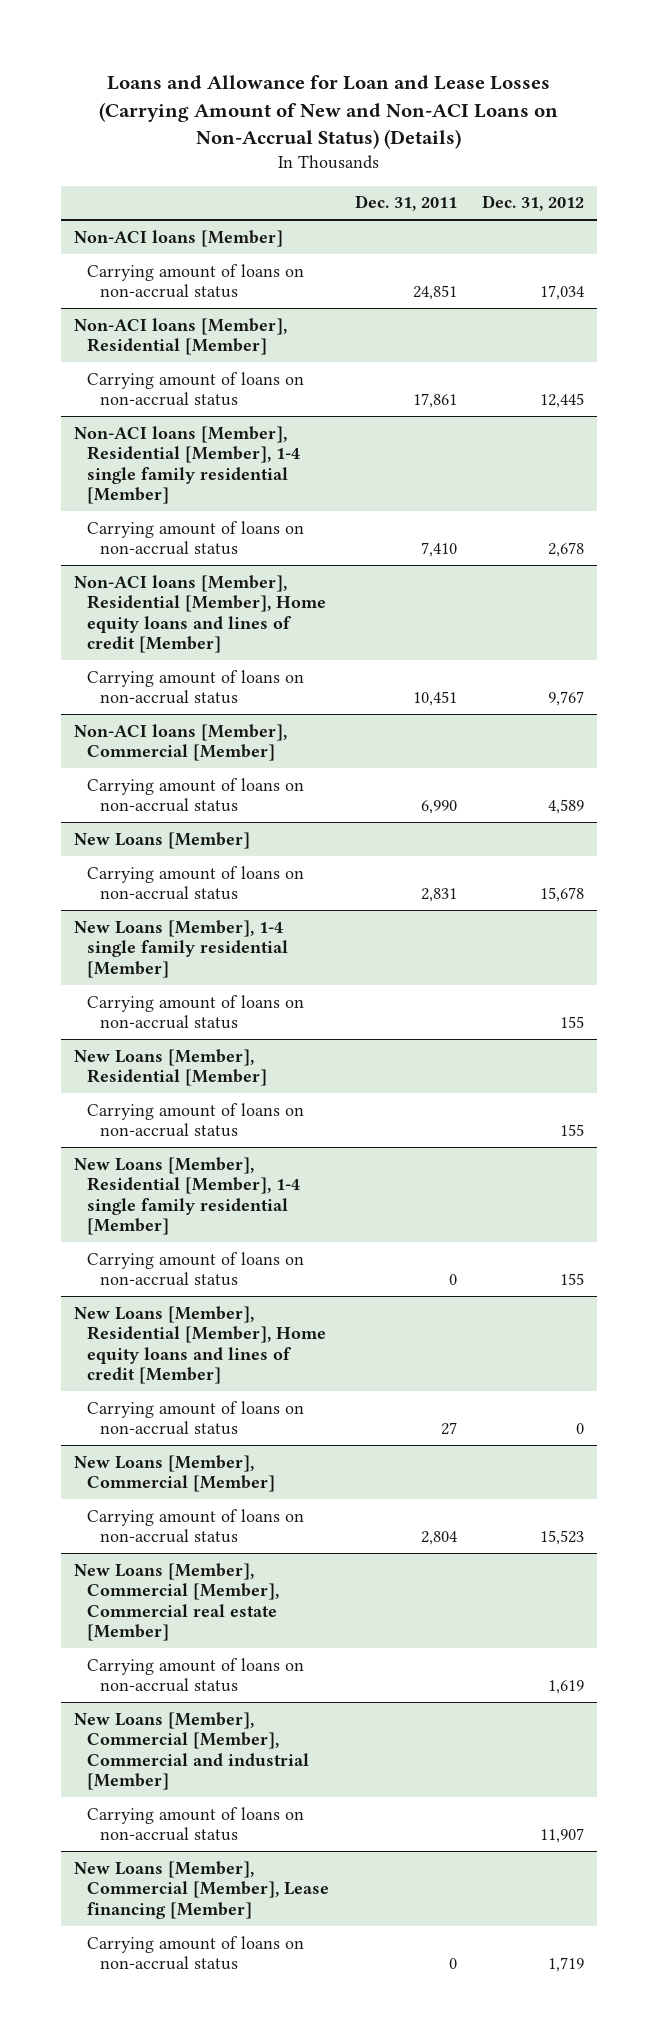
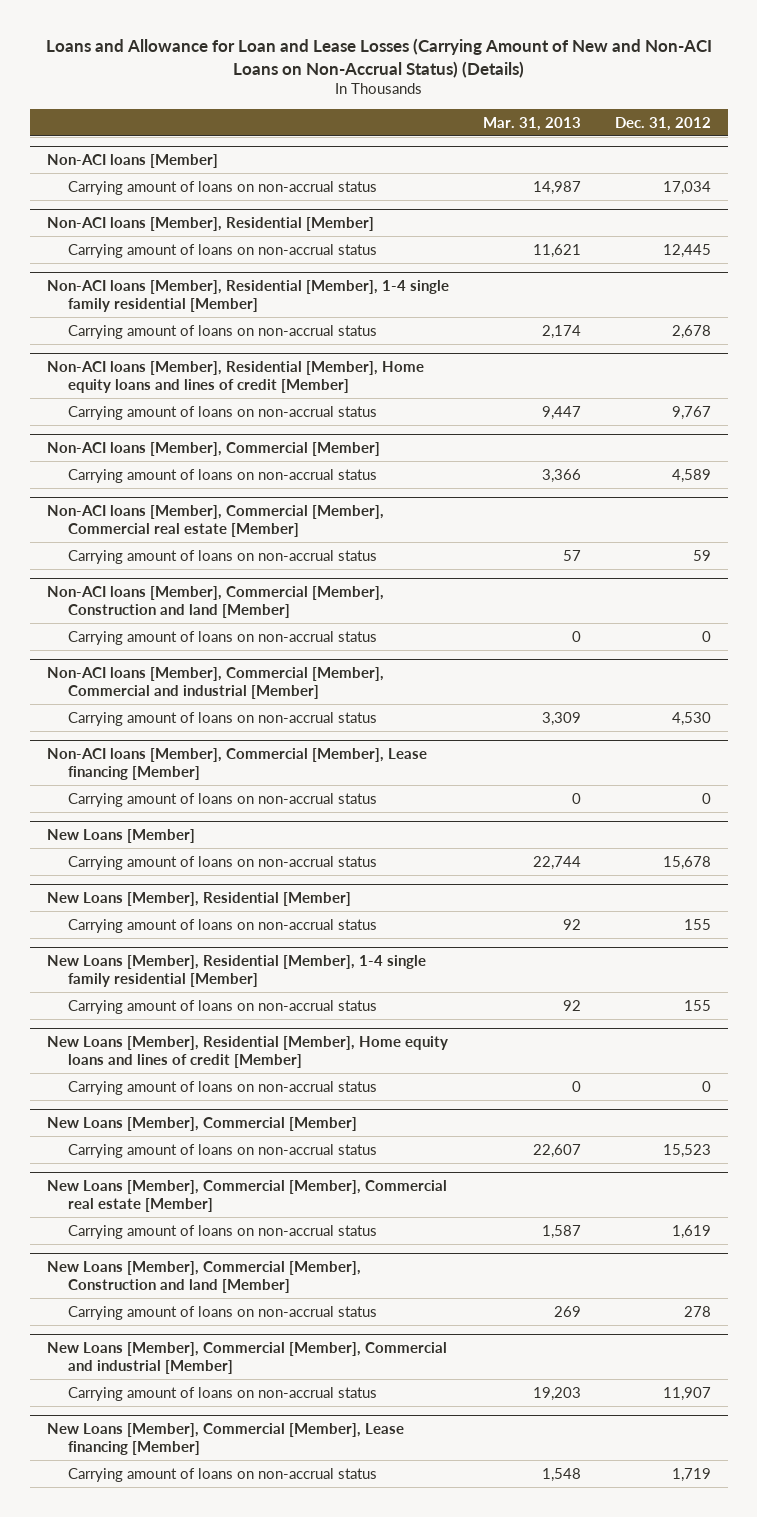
[354,195,457,212] Dec. 31, 2011 -> none
none -> [482,116,581,131] Mar. 31, 2013
none -> [46,504,384,538] Non-ACI loans [Member], Commercial [Member], Commercial real estate [Member]
none -> [67,549,377,564] Carrying amount of loans on non-accrual status
none -> [46,585,384,619] Non-ACI loans [Member], Commercial [Member], Construction and land [Member]
none -> [67,630,377,645] Carrying amount of loans on non-accrual status
none -> [46,666,384,700] Non-ACI loans [Member], Commercial [Member], Commercial and industrial [Member]
none -> [67,711,377,726] Carrying amount of loans on non-accrual status
none -> [46,747,427,781] Non-ACI loans [Member], Commercial [Member], Lease financing [Member]
none -> [67,792,377,807] Carrying amount of loans on non-accrual status
[74,919,289,978] New Loans [Member], 1-4 single family residential [Member] -> none
[87,994,305,1030] Carrying amount of loans on non-accrual status -> none
none -> [46,1260,361,1294] New Loans [Member], Commercial [Member], Construction and land [Member]
none -> [67,1305,377,1320] Carrying amount of loans on non-accrual status

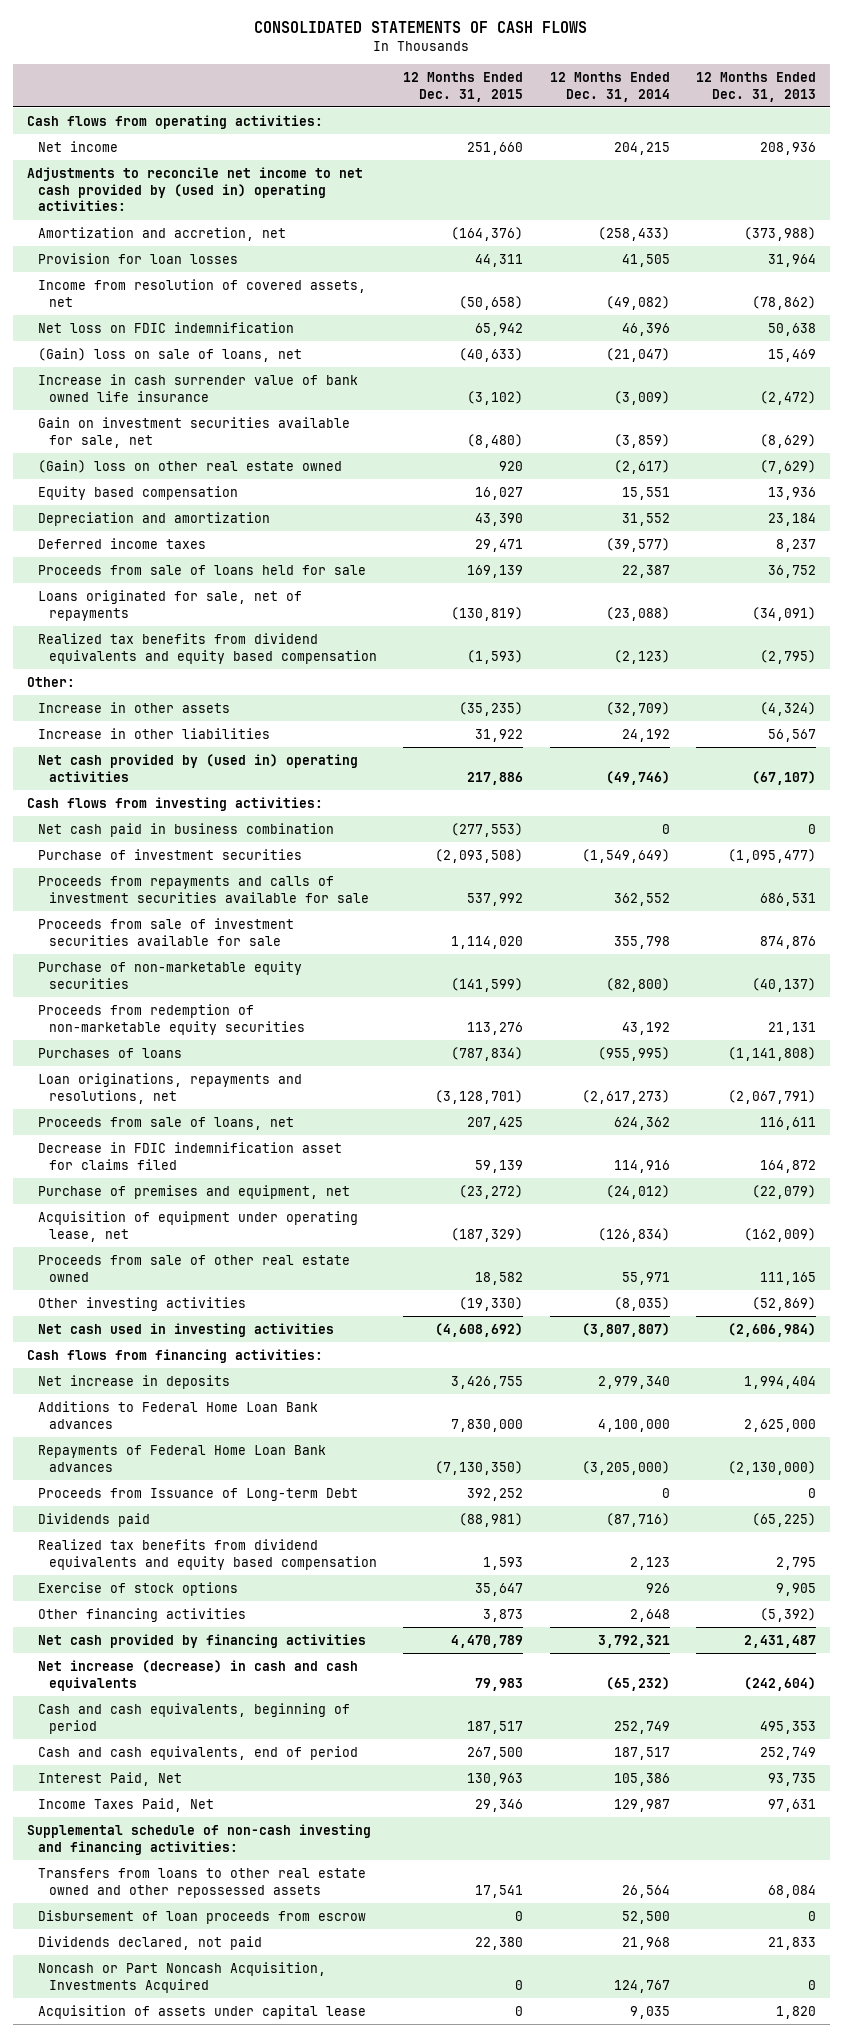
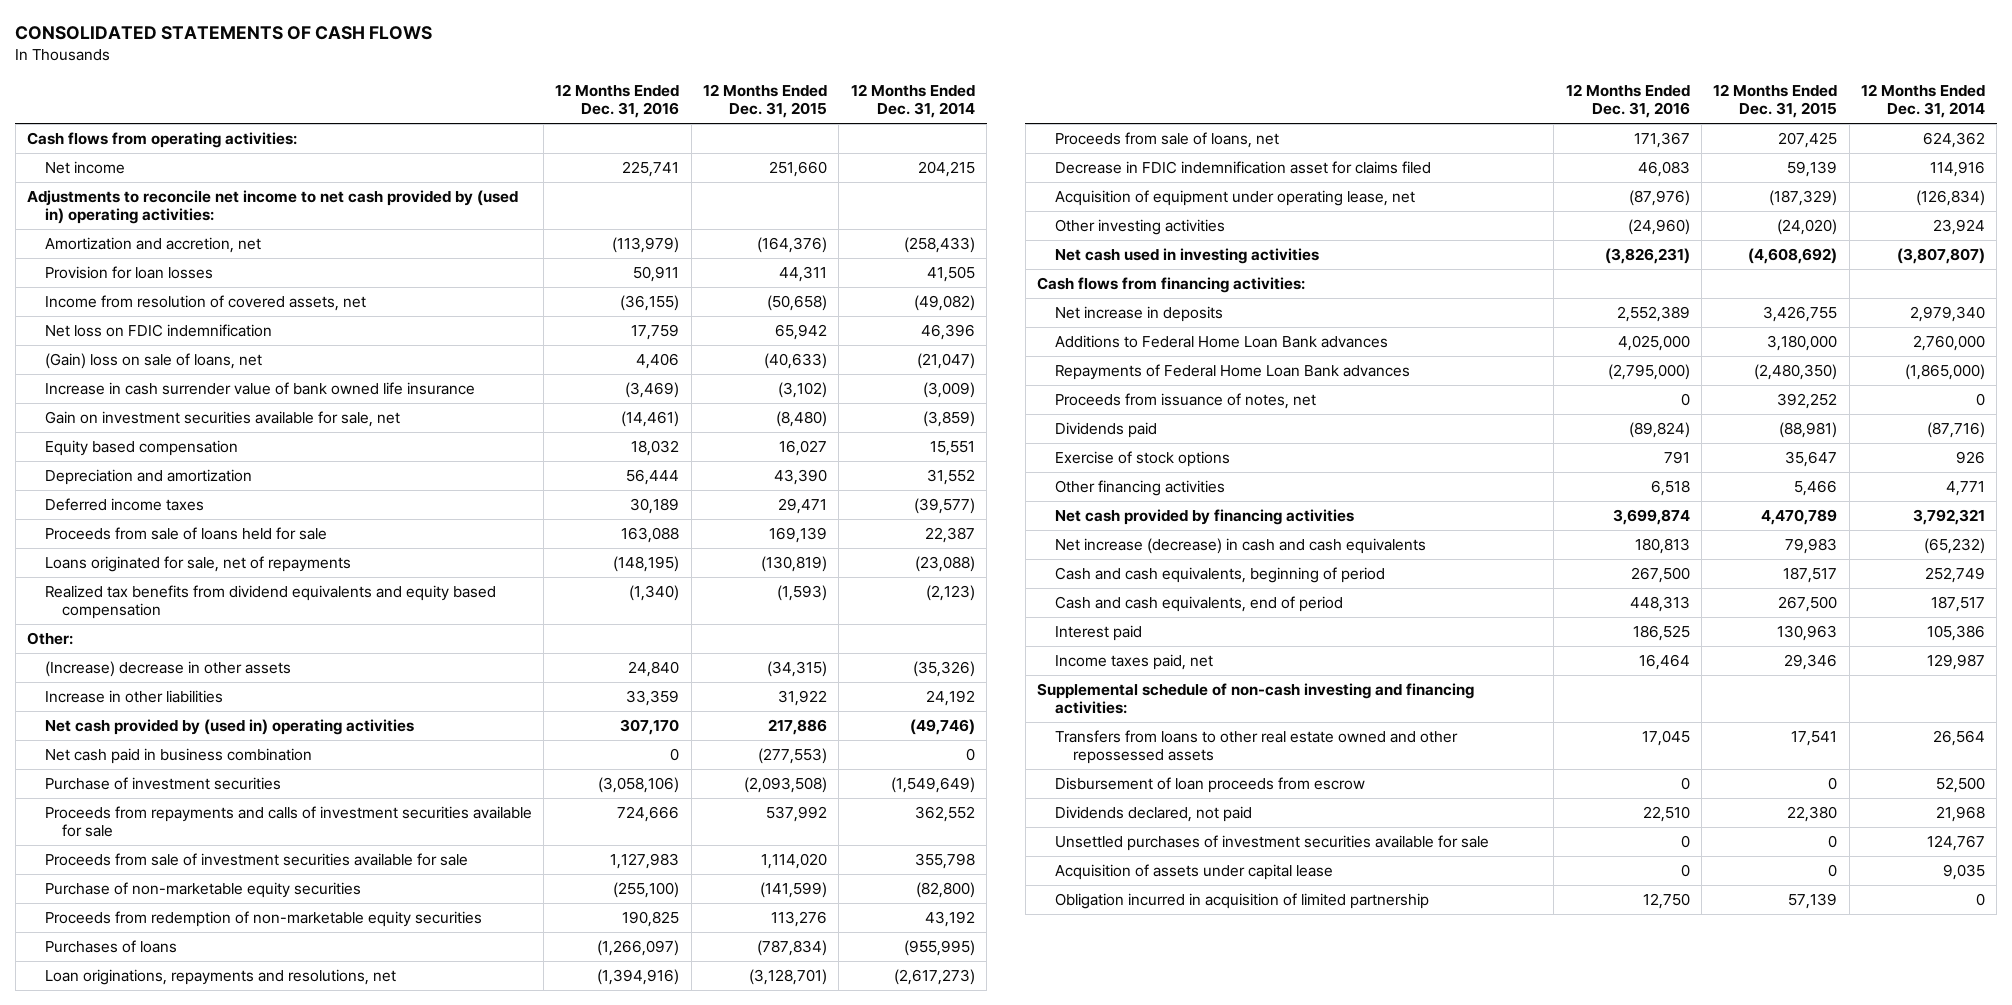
[696,71,817,102] 12 Months Ended Dec. 31, 2013 -> none
none -> [555,83,680,119] 12 Months Ended Dec. 31, 2016
[37,459,342,473] (Gain) loss on other real estate owned -> none
[37,701,230,713] Increase in other assets -> [44,661,291,678] (Increase) decrease in other assets
[459,701,524,716] (35,235) -> [767,661,828,678] (34,315)
[605,701,670,716] (32,709) -> [912,661,975,678] (35,326)
[26,796,323,811] Cash flows from investing activities: -> none
[37,1184,350,1199] Purchase of premises and equipment, net -> none
[37,1254,350,1282] Proceeds from sale of other real estate owned -> none
[459,1296,524,1311] (19,330) -> [1777,219,1838,236] (24,020)
[613,1296,670,1311] (8,035) -> [1933,219,1986,236] 23,924
[451,1418,524,1432] 7,830,000 -> [1767,335,1838,352] 3,180,000
[597,1418,670,1432] 4,100,000 -> [1913,335,1986,352] 2,760,000
[435,1460,524,1475] (7,130,350) -> [1754,364,1838,381] (2,480,350)
[581,1460,670,1475] (3,205,000) -> [1905,364,1986,381] (1,865,000)
[37,1487,358,1501] Proceeds from Issuance of Long-term Debt -> [1055,393,1317,410] Proceeds from issuance of notes, net
[37,1538,377,1570] Realized tax benefits from dividend equivalents and equity based compensation -> none
[483,1608,524,1622] 3,873 -> [1794,480,1838,497] 5,466
[629,1608,670,1622] 2,648 -> [1946,481,1986,497] 4,771
[37,1771,182,1786] Interest Paid, Net -> [1055,625,1143,642] Interest paid
[37,1797,214,1812] Income Taxes Paid, Net -> [1055,654,1214,671] Income taxes paid, net
[37,1961,326,1993] Noncash or Part Noncash Acquisition, Investments Acquired -> [1055,835,1490,852] Unsettled purchases of investment securities available for sale
none -> [1055,893,1430,910] Obligation incurred in acquisition of limited partnership

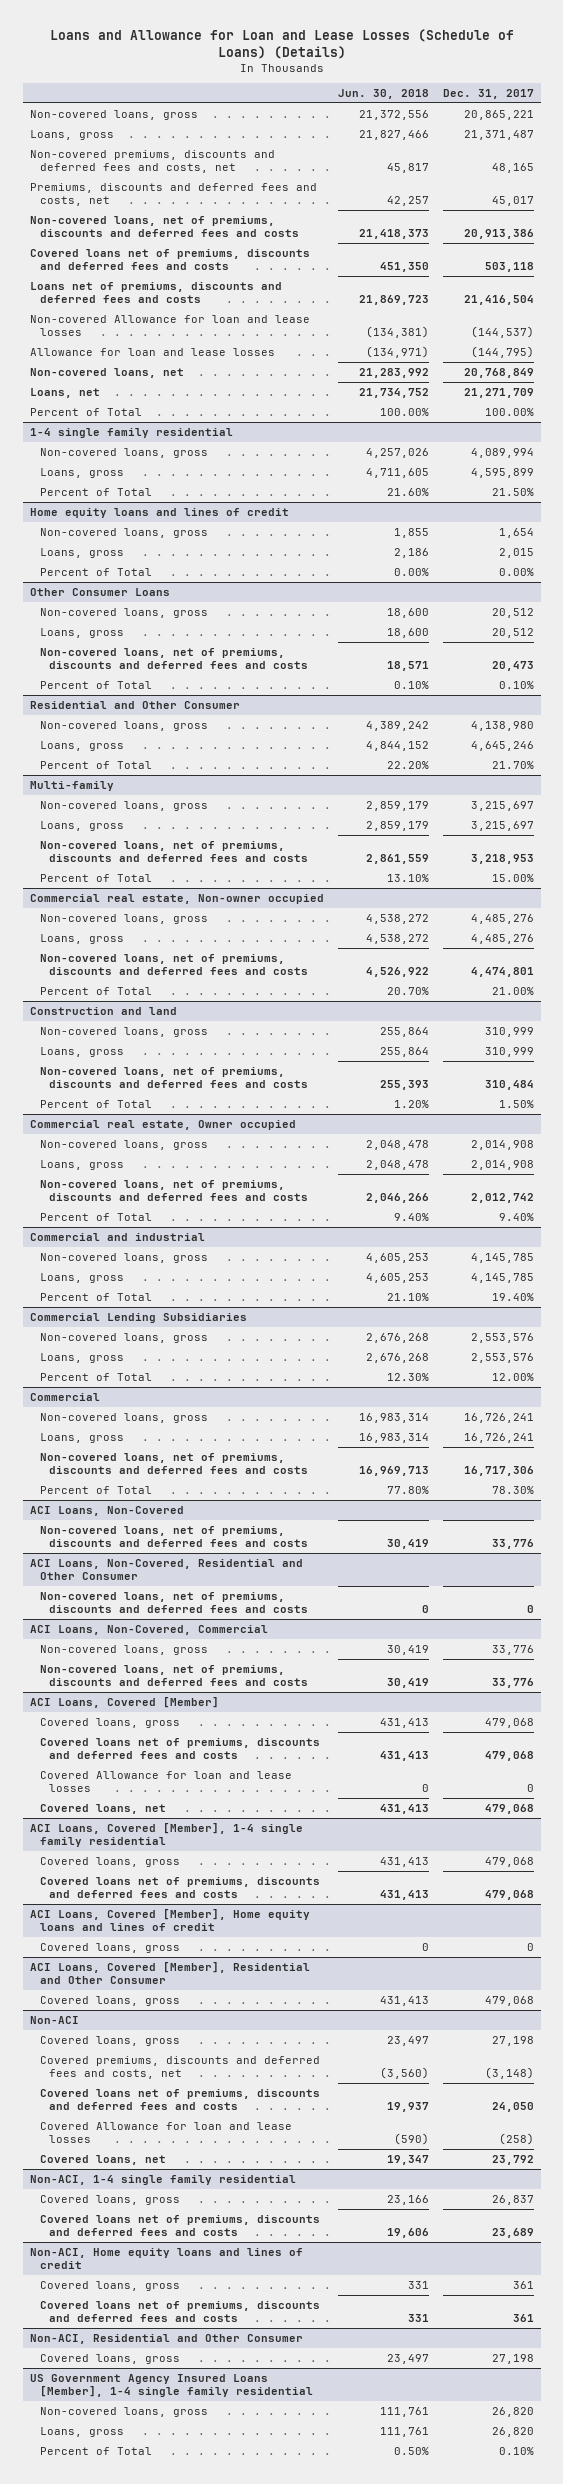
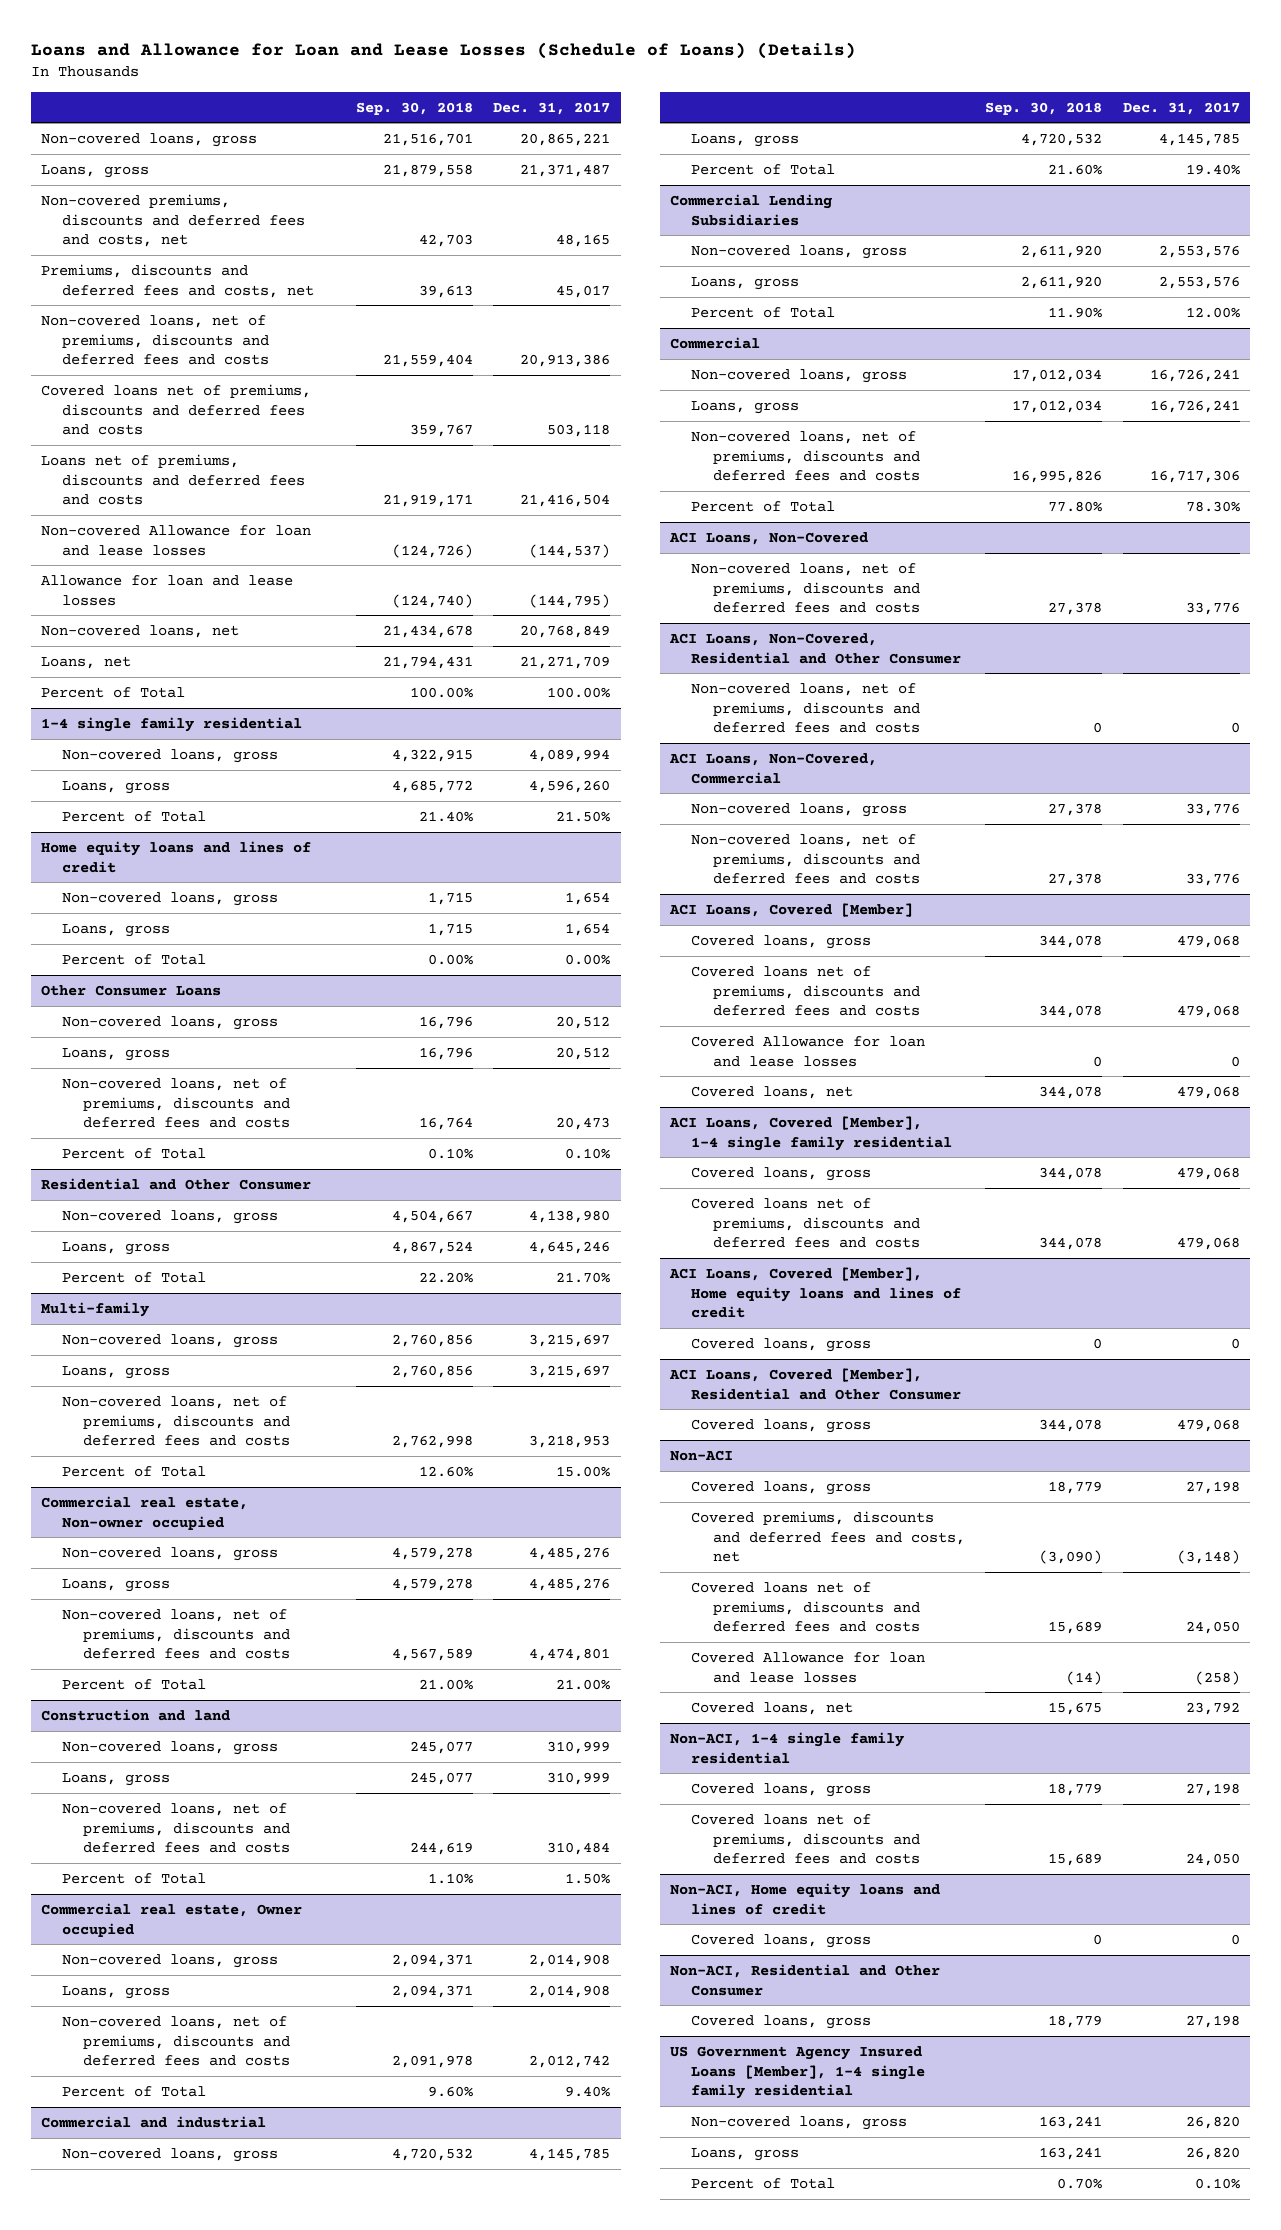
[337,88,429,99] Jun. 30, 2018 -> none
none -> [355,101,473,115] Sep. 30, 2018
[470,468,534,479] 4,595,899 -> [529,779,611,793] 4,596,260
[498,548,534,559] 2,015 -> [565,922,611,936] 1,654
[491,2195,534,2206] 26,837 -> [1185,1782,1240,1796] 27,198
[491,2228,534,2239] 23,689 -> [1185,1853,1240,1867] 24,050
[39,2301,320,2323] Covered loans net of premiums, discounts and deferred fees and costs -> none
[512,2281,534,2290] 361 -> [1230,1933,1240,1945] 0

